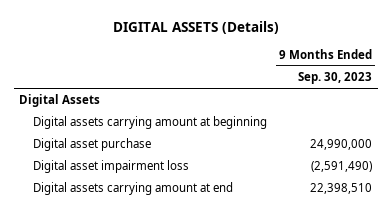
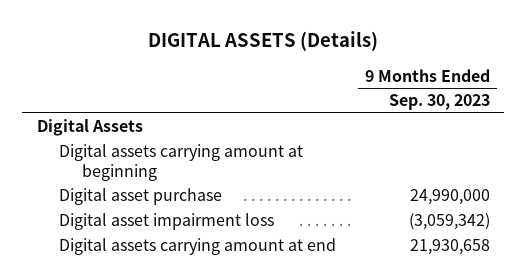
[311,161,373,173] (2,591,490) -> [409,213,491,231] (3,059,342)
[310,183,373,195] 22,398,510 -> [410,239,491,256] 21,930,658

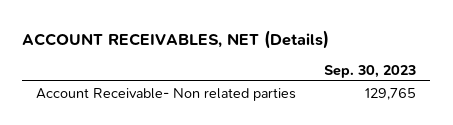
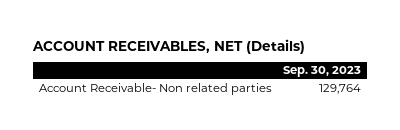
[365,87,417,100] 129,765 -> [319,84,362,95] 129,764

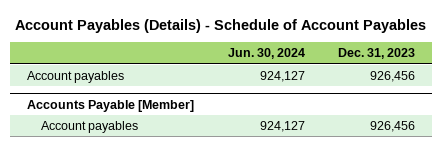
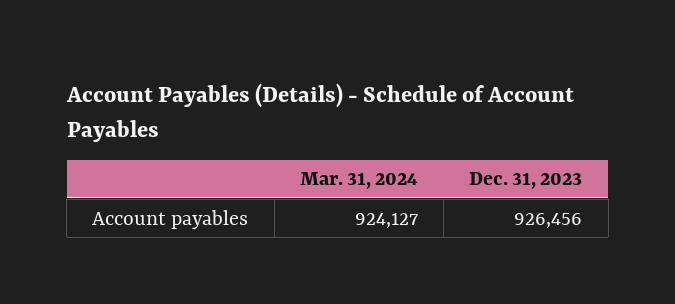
[227,48,305,60] Jun. 30, 2024 -> none
none -> [299,172,418,190] Mar. 31, 2024
[27,99,195,112] Accounts Payable [Member] -> none
[40,120,138,133] Account payables -> none

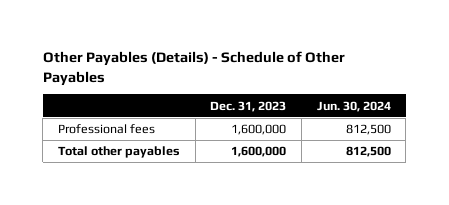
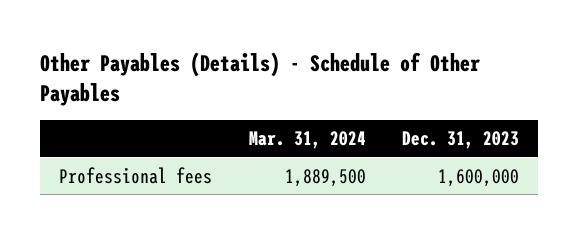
[316,100,391,112] Jun. 30, 2024 -> none
none -> [248,131,366,150] Mar. 31, 2024
[58,146,181,159] Total other payables -> none

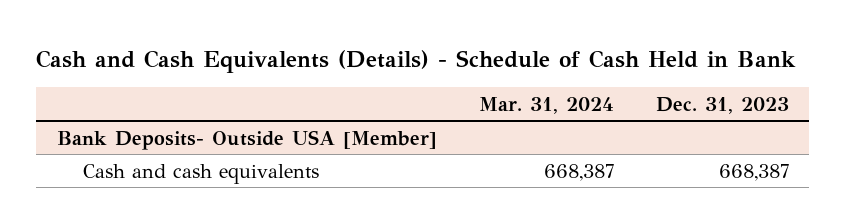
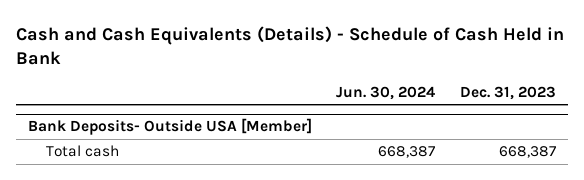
[478,96,614,114] Mar. 31, 2024 -> none
none -> [336,85,436,100] Jun. 30, 2024
[82,163,319,184] Cash and cash equivalents -> [45,145,119,158] Total cash

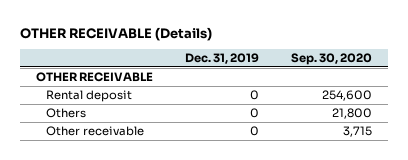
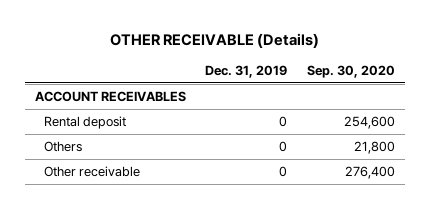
[35,71,153,82] OTHER RECEIVABLE -> [34,90,186,102] ACCOUNT RECEIVABLES
[342,125,372,137] 3,715 -> [345,165,396,179] 276,400

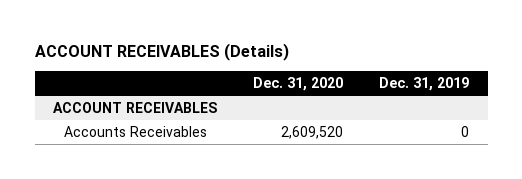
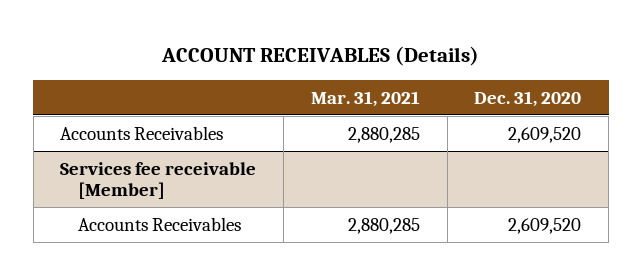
[379,76,470,91] Dec. 31, 2019 -> none
none -> [310,90,420,107] Mar. 31, 2021
[52,102,217,114] ACCOUNT RECEIVABLES -> none
none -> [60,161,257,200] Services fee receivable [Member]
none -> [77,216,241,231] Accounts Receivables

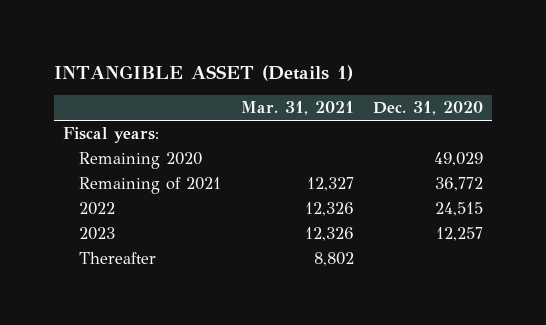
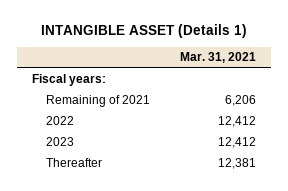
[372,101,483,116] Dec. 31, 2020 -> none
[79,152,203,170] Remaining 2020 -> none
[306,177,354,192] 12,327 -> [225,95,257,107] 6,206
[304,202,354,217] 12,326 -> [218,116,257,128] 12,412
[304,227,354,242] 12,326 -> [218,137,257,149] 12,412
[313,252,354,267] 8,802 -> [218,158,257,170] 12,381

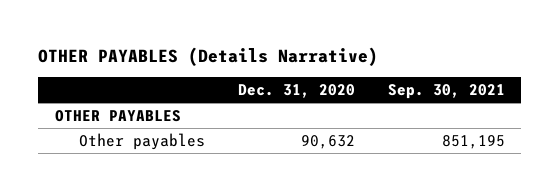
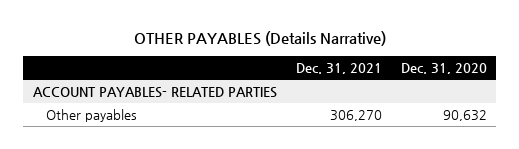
[387,84,505,100] Sep. 30, 2021 -> none
none -> [295,63,382,75] Dec. 31, 2021
[54,109,181,122] OTHER PAYABLES -> [32,87,277,99] ACCOUNT PAYABLES- RELATED PARTIES

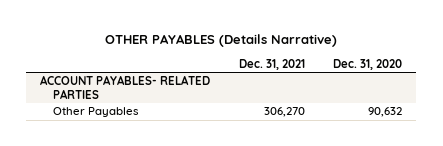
[45,109,137,123] Other payables -> [53,107,140,118] Other Payables

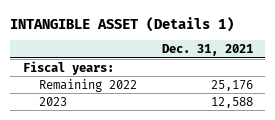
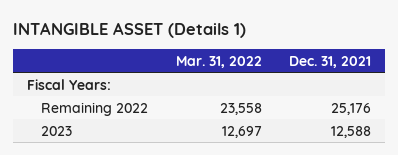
none -> [175,55,262,68] Mar. 31, 2022
[22,60,114,75] Fiscal years: -> [26,78,111,90] Fiscal Years:

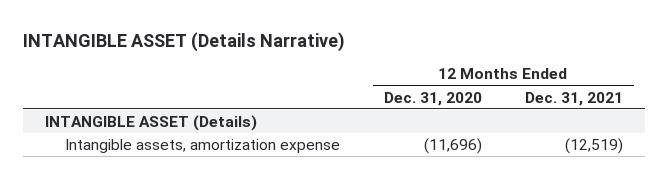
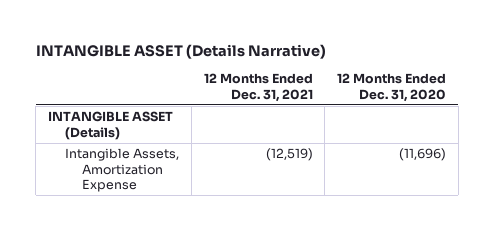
[64,139,340,154] Intangible assets, amortization expense -> [65,148,180,192] Intangible Assets, Amortization Expense

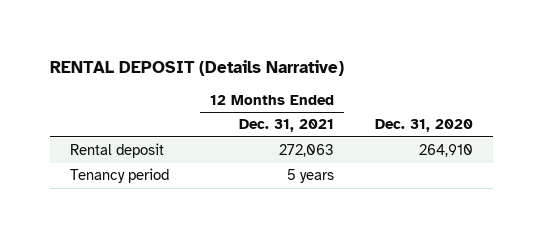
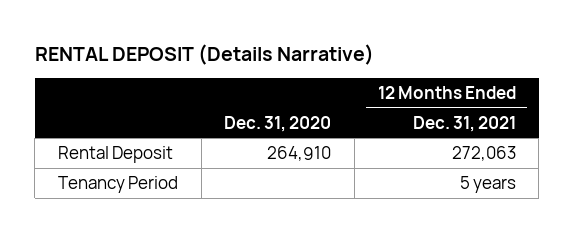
[70,143,165,159] Rental deposit -> [58,145,174,163] Rental Deposit
[70,168,170,184] Tenancy period -> [58,175,179,193] Tenancy Period

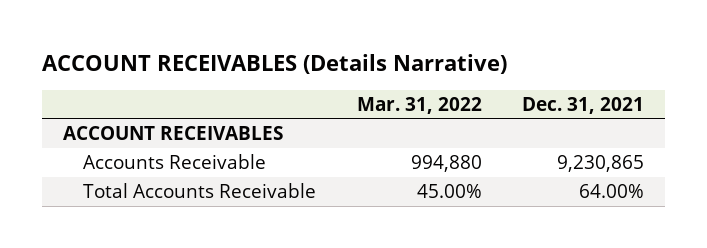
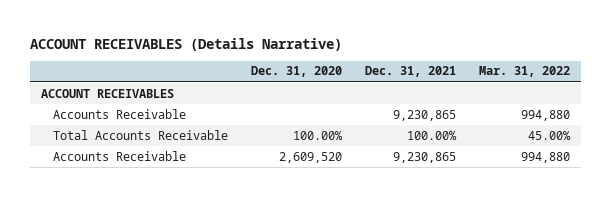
none -> [250,66,342,78] Dec. 31, 2020
[579,183,645,198] 64.00% -> [406,130,457,140] 100.00%
none -> [53,150,187,161] Accounts Receivable

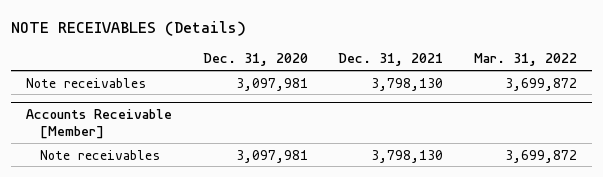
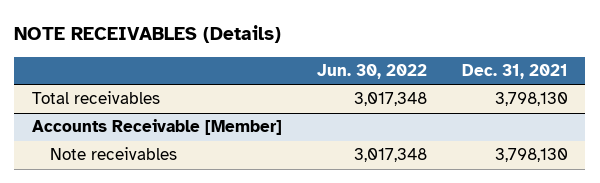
[202,53,308,67] Dec. 31, 2020 -> none
[473,53,577,67] Mar. 31, 2022 -> none
none -> [316,64,427,80] Jun. 30, 2022
[26,77,147,88] Note receivables -> [31,91,160,105] Total receivables

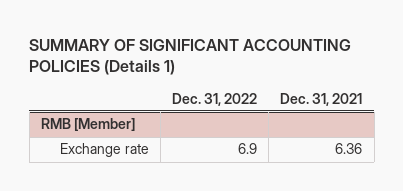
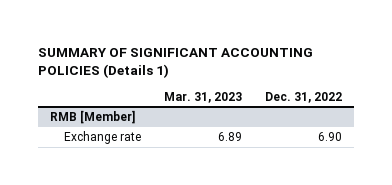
[280,92,363,106] Dec. 31, 2021 -> none
none -> [163,91,242,103] Mar. 31, 2023
[238,143,258,155] 6.9 -> [318,132,343,142] 6.90

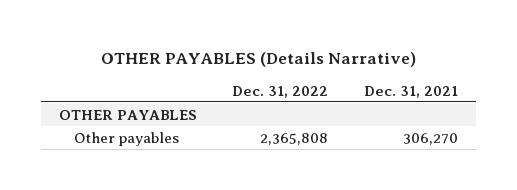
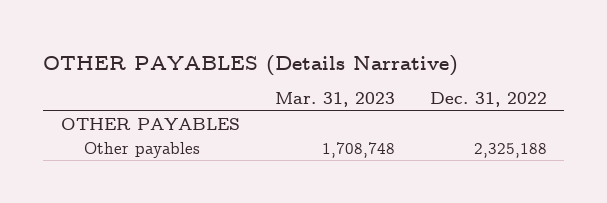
[364,85,459,98] Dec. 31, 2021 -> none
none -> [274,92,395,108] Mar. 31, 2023
[260,132,329,145] 2,365,808 -> [473,142,547,158] 2,325,188

